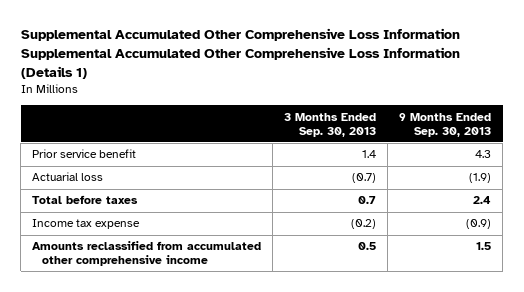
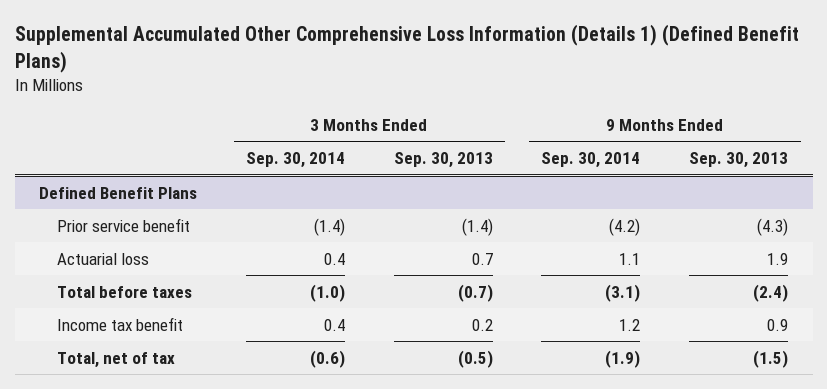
[20,28,460,79] Supplemental Accumulated Other Comprehensive Loss Information Supplemental Accumulated Other Comprehensive Loss Information (Details 1) -> [14,24,799,73] Supplemental Accumulated Other Comprehensive Loss Information (Details 1) (Defined Benefit Plans)
none -> [245,152,345,169] Sep. 30, 2014
none -> [541,152,641,169] Sep. 30, 2014
[32,241,262,267] Amounts reclassified from accumulated other comprehensive income -> none
none -> [38,186,197,199] Defined Benefit Plans
[362,150,377,159] 1.4 -> [461,217,493,236] (1.4)
[475,150,492,159] 4.3 -> [757,217,789,236] (4.3)
[352,173,377,184] (0.7) -> [471,252,493,265] 0.7
[469,173,492,184] (1.9) -> [767,252,789,265] 1.9
[358,196,377,205] 0.7 -> [457,283,493,302] (0.7)
[473,196,492,205] 2.4 -> [753,283,789,302] (2.4)
[32,219,141,230] Income tax expense -> [56,316,183,331] Income tax benefit
[351,219,377,230] (0.2) -> [471,318,493,331] 0.2
[466,219,492,230] (0.9) -> [767,318,789,331] 0.9
none -> [56,351,175,368] Total, net of tax

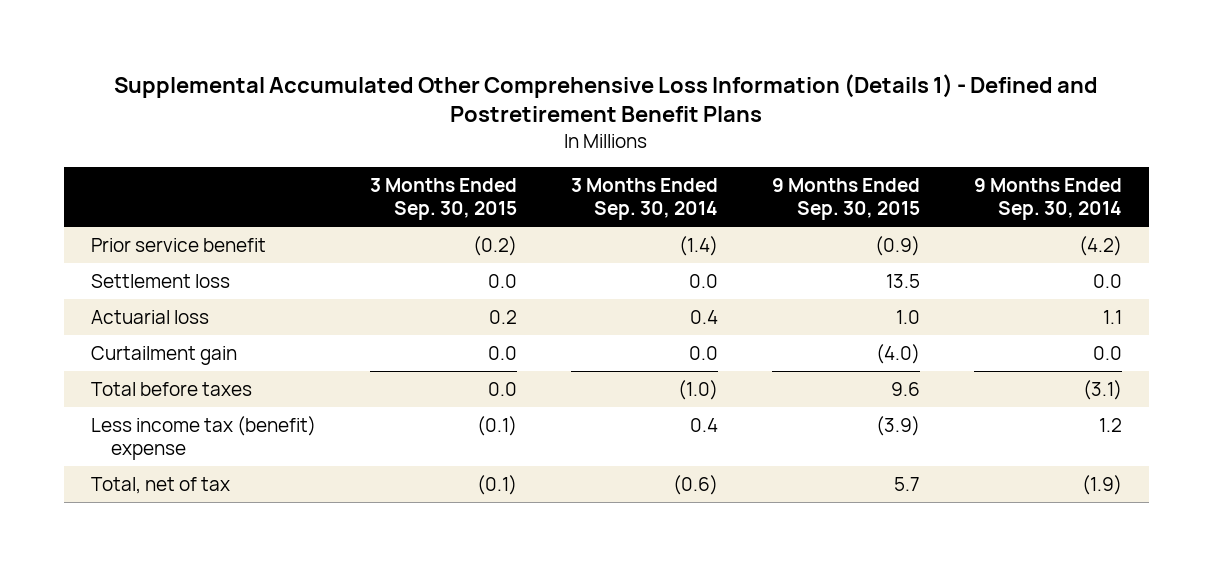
[14,24,799,73] Supplemental Accumulated Other Comprehensive Loss Information (Details 1) (Defined Benefit Plans) -> [114,73,1099,123] Supplemental Accumulated Other Comprehensive Loss Information (Details 1) - Defined and Postretirement Benefit Plans
[393,152,493,169] Sep. 30, 2013 -> none
[689,152,789,169] Sep. 30, 2013 -> none
none -> [369,177,517,221] 3 Months Ended Sep. 30, 2015
none -> [772,177,921,221] 9 Months Ended Sep. 30, 2015
[38,186,197,199] Defined Benefit Plans -> none
none -> [90,274,230,289] Settlement loss
none -> [90,346,237,366] Curtailment gain
[56,316,183,331] Income tax benefit -> [90,416,316,461] Less income tax (benefit) expense

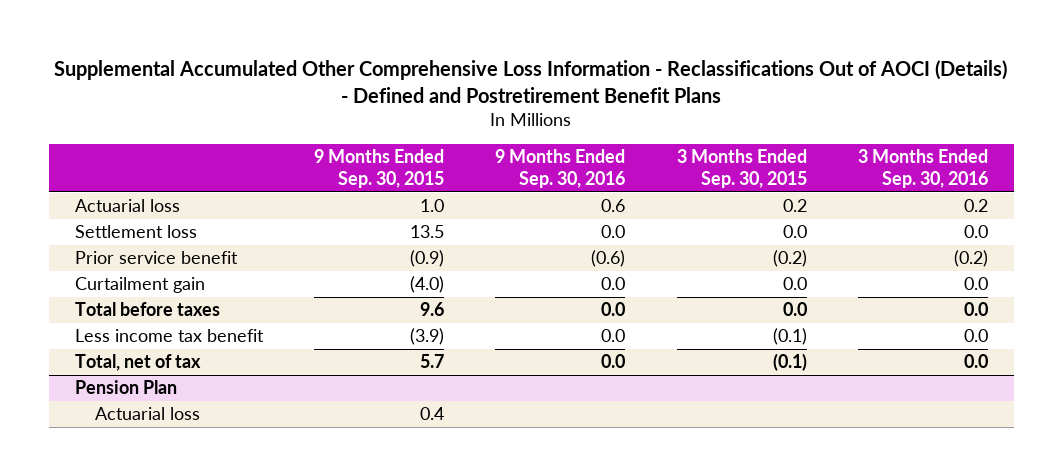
[114,73,1099,123] Supplemental Accumulated Other Comprehensive Loss Information (Details 1) - Defined and Postretirement Benefit Plans -> [54,59,1008,103] Supplemental Accumulated Other Comprehensive Loss Information - Reclassifications Out of AOCI (Details) - Defined and Postretirement Benefit Plans
[570,177,718,221] 3 Months Ended Sep. 30, 2014 -> none
[974,177,1123,221] 9 Months Ended Sep. 30, 2014 -> none
none -> [495,149,626,188] 9 Months Ended Sep. 30, 2016
none -> [858,149,989,188] 3 Months Ended Sep. 30, 2016
[90,274,230,289] Settlement loss -> [74,225,197,239] Settlement loss
[90,238,266,253] Prior service benefit -> [74,251,238,265] Prior service benefit
[90,416,316,461] Less income tax (benefit) expense -> [74,329,264,343] Less income tax benefit
none -> [74,380,177,395] Pension Plan
none -> [94,407,200,421] Actuarial loss

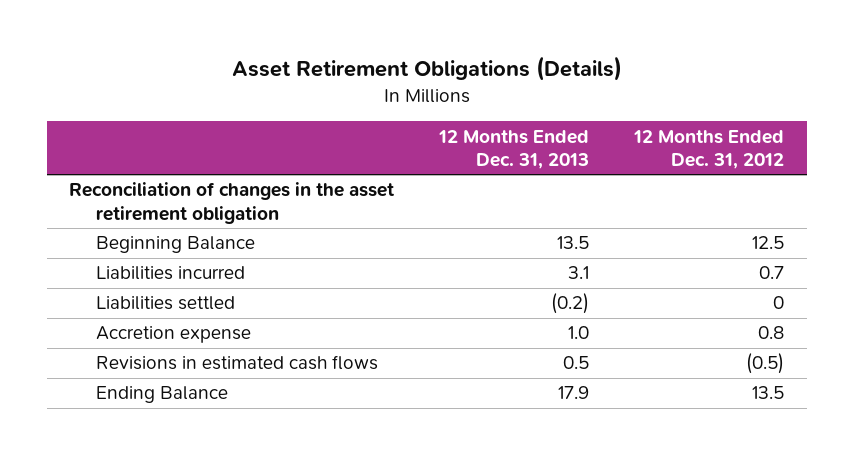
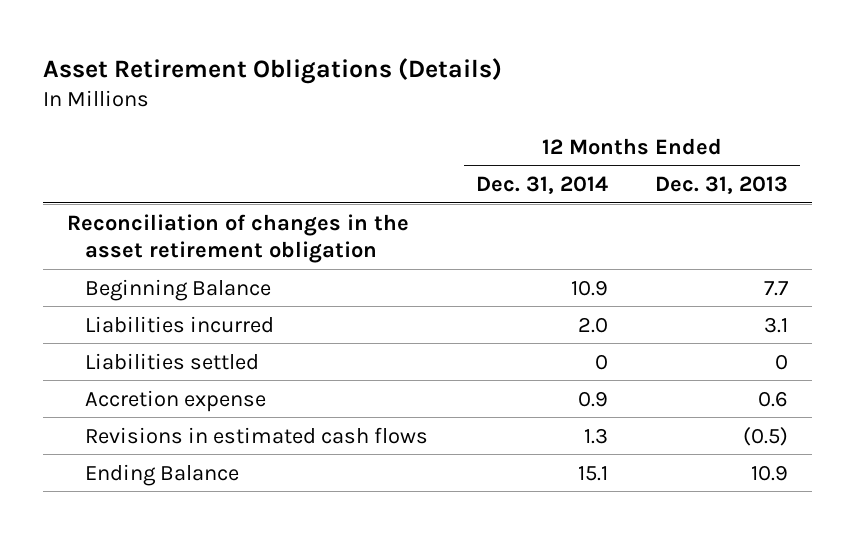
[633,129,785,169] 12 Months Ended Dec. 31, 2012 -> none
none -> [475,176,608,195] Dec. 31, 2014
[557,236,590,250] 13.5 -> [764,280,789,296] 7.7
[551,293,590,315] (0.2) -> [775,353,789,370] 0
[568,326,590,340] 1.0 -> [758,390,789,407] 0.6
[563,356,590,370] 0.5 -> [743,426,789,446] (0.5)
[558,386,590,400] 17.9 -> [751,464,789,481] 10.9

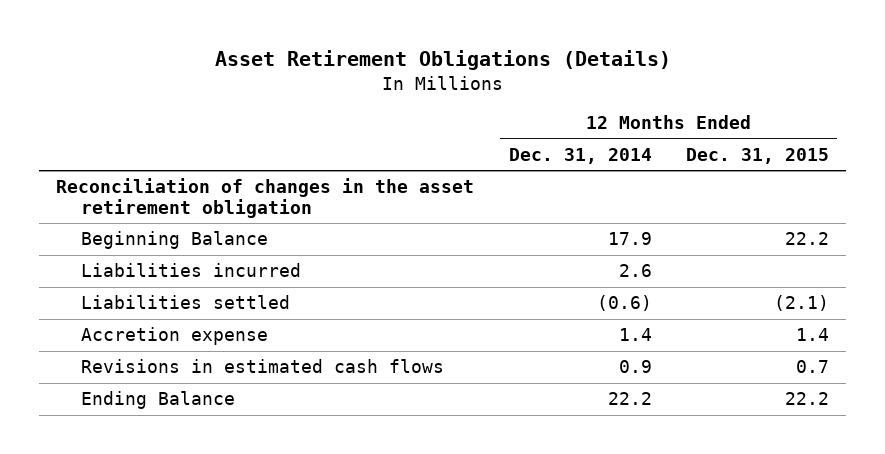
[655,176,789,195] Dec. 31, 2013 -> none
none -> [685,147,829,164] Dec. 31, 2015
[570,279,608,296] 10.9 -> [607,232,652,246] 17.9
[577,316,608,333] 2.0 -> [618,264,652,278] 2.6
[594,353,608,370] 0 -> [596,295,652,312] (0.6)
[577,390,608,407] 0.9 -> [618,328,652,342] 1.4
[583,427,608,444] 1.3 -> [618,360,652,374] 0.9
[577,465,608,481] 15.1 -> [607,392,652,406] 22.2

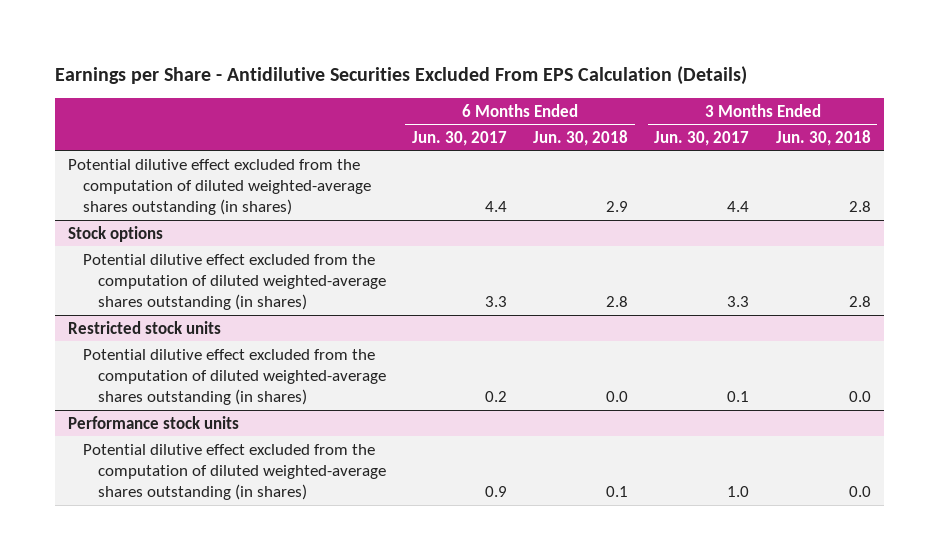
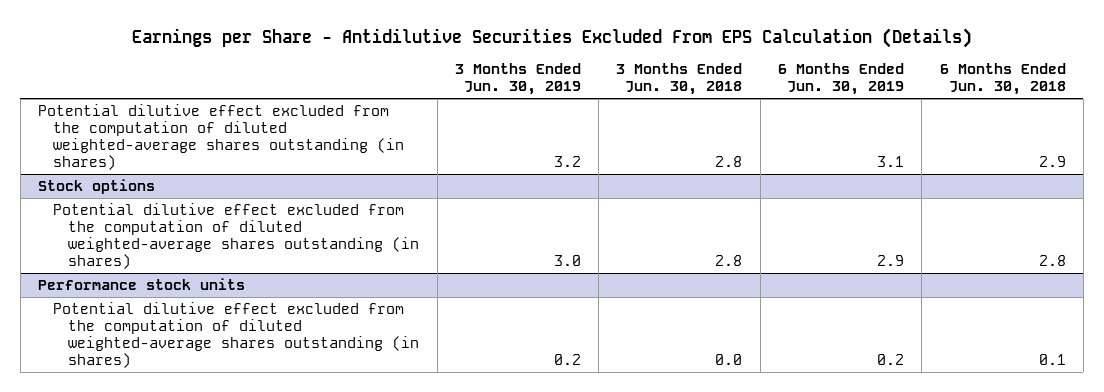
[411,130,507,146] Jun. 30, 2017 -> none
[654,130,750,146] Jun. 30, 2017 -> none
none -> [454,63,581,96] 3 Months Ended Jun. 30, 2019
none -> [778,63,905,96] 6 Months Ended Jun. 30, 2019
[67,320,221,334] Restricted stock units -> none
[82,348,386,406] Potential dilutive effect excluded from the computation of diluted weighted-average shares outstanding (in shares) -> none

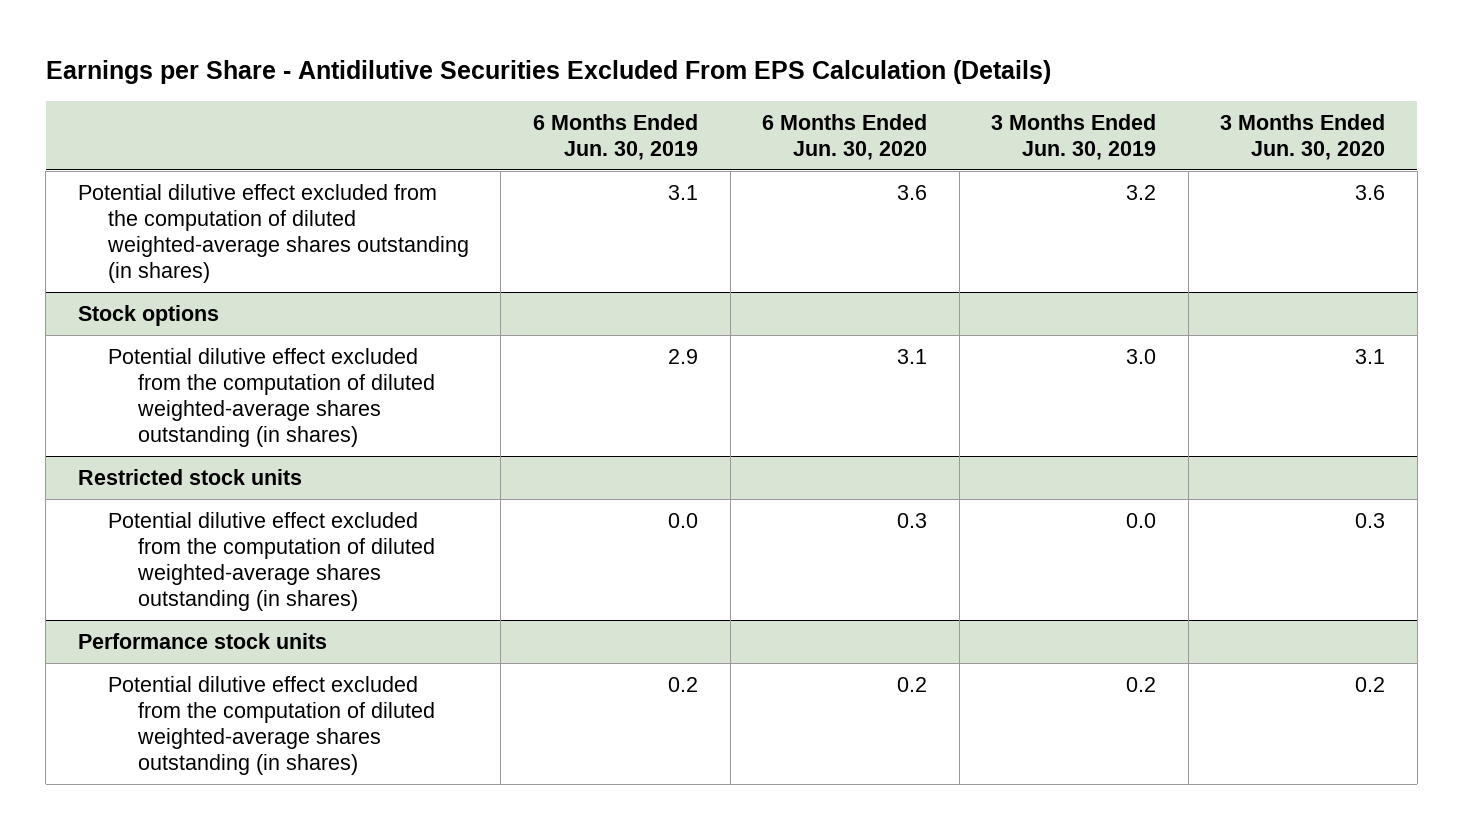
[616,63,743,96] 3 Months Ended Jun. 30, 2018 -> none
[939,63,1066,96] 6 Months Ended Jun. 30, 2018 -> none
none -> [762,113,928,160] 6 Months Ended Jun. 30, 2020
none -> [1220,113,1386,160] 3 Months Ended Jun. 30, 2020
none -> [77,469,302,486] Restricted stock units
none -> [107,512,436,612] Potential dilutive effect excluded from the computation of diluted weighted-average shares outstanding (in shares)

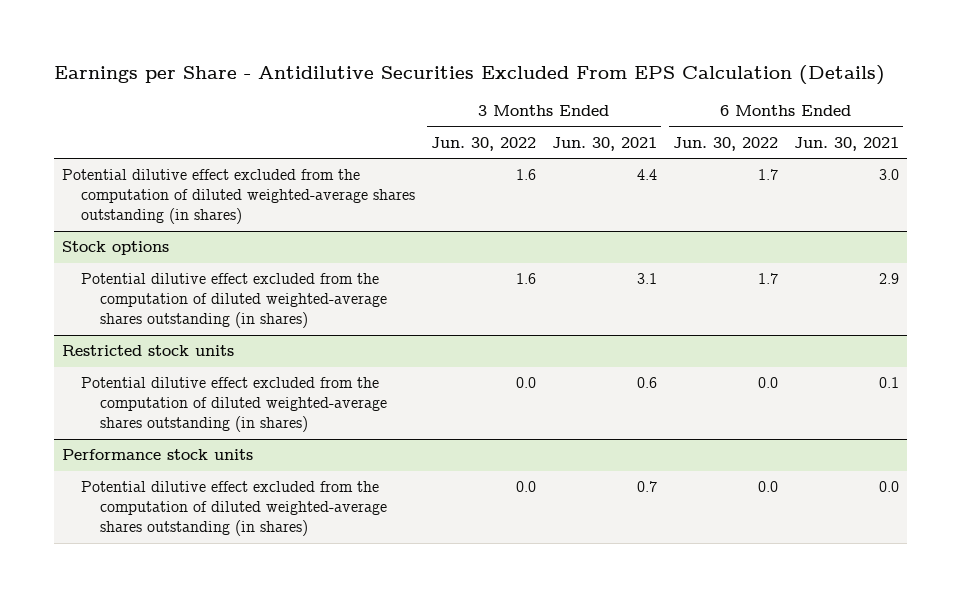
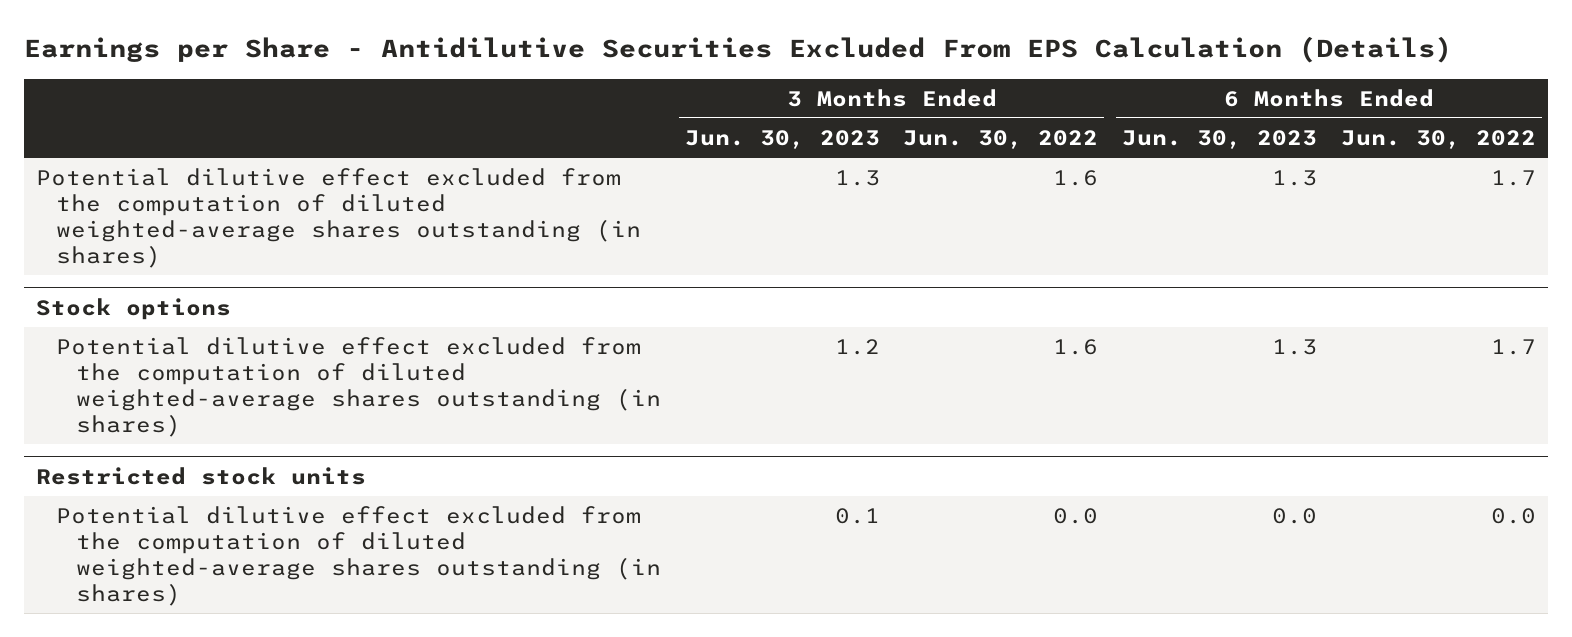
[552,136,658,151] Jun. 30, 2021 -> none
[793,136,899,151] Jun. 30, 2021 -> none
none -> [684,130,880,150] Jun. 30, 2023
none -> [1122,130,1318,150] Jun. 30, 2023
[62,449,254,461] Performance stock units -> none
[81,481,388,537] Potential dilutive effect excluded from the computation of diluted weighted-average shares outstanding (in shares) -> none

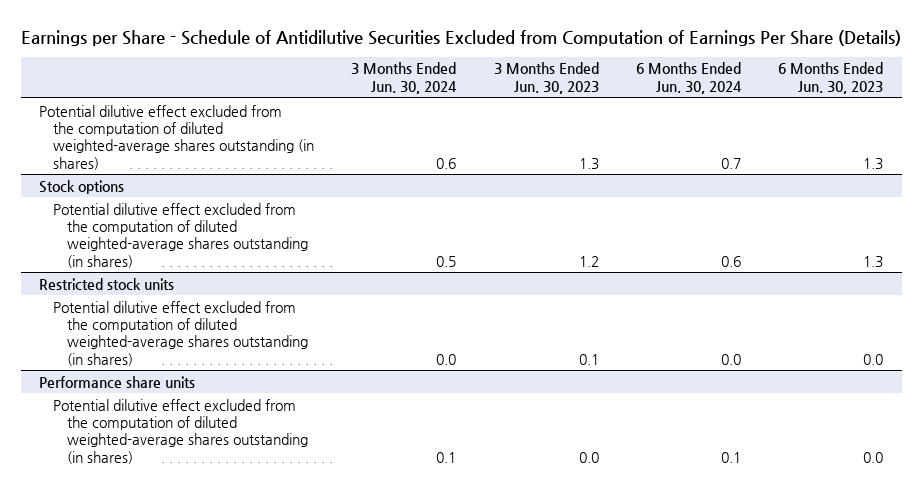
[24,36,1453,64] Earnings per Share - Antidilutive Securities Excluded From EPS Calculation (Details) -> [21,29,902,46] Earnings per Share - Schedule of Antidilutive Securities Excluded from Computation of Earnings Per Share (Details)
[903,130,1099,150] Jun. 30, 2022 -> none
[1340,130,1536,150] Jun. 30, 2022 -> none
none -> [351,62,458,94] 3 Months Ended Jun. 30, 2024
none -> [635,62,742,94] 6 Months Ended Jun. 30, 2024
none -> [39,375,196,388] Performance share units
none -> [53,398,308,464] Potential dilutive effect excluded from the computation of diluted weighted-average shares outstanding (in shares)

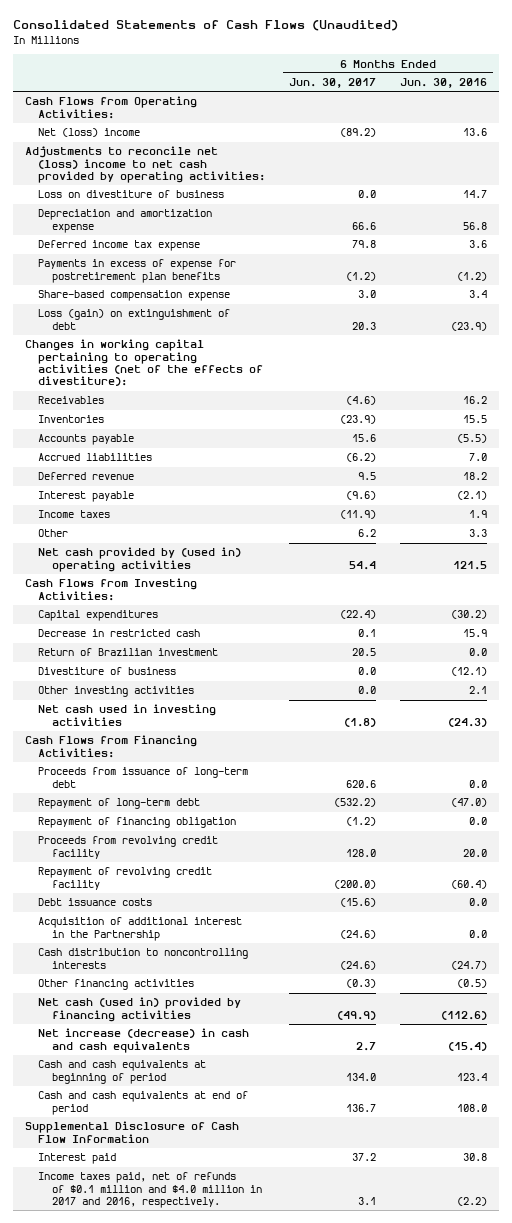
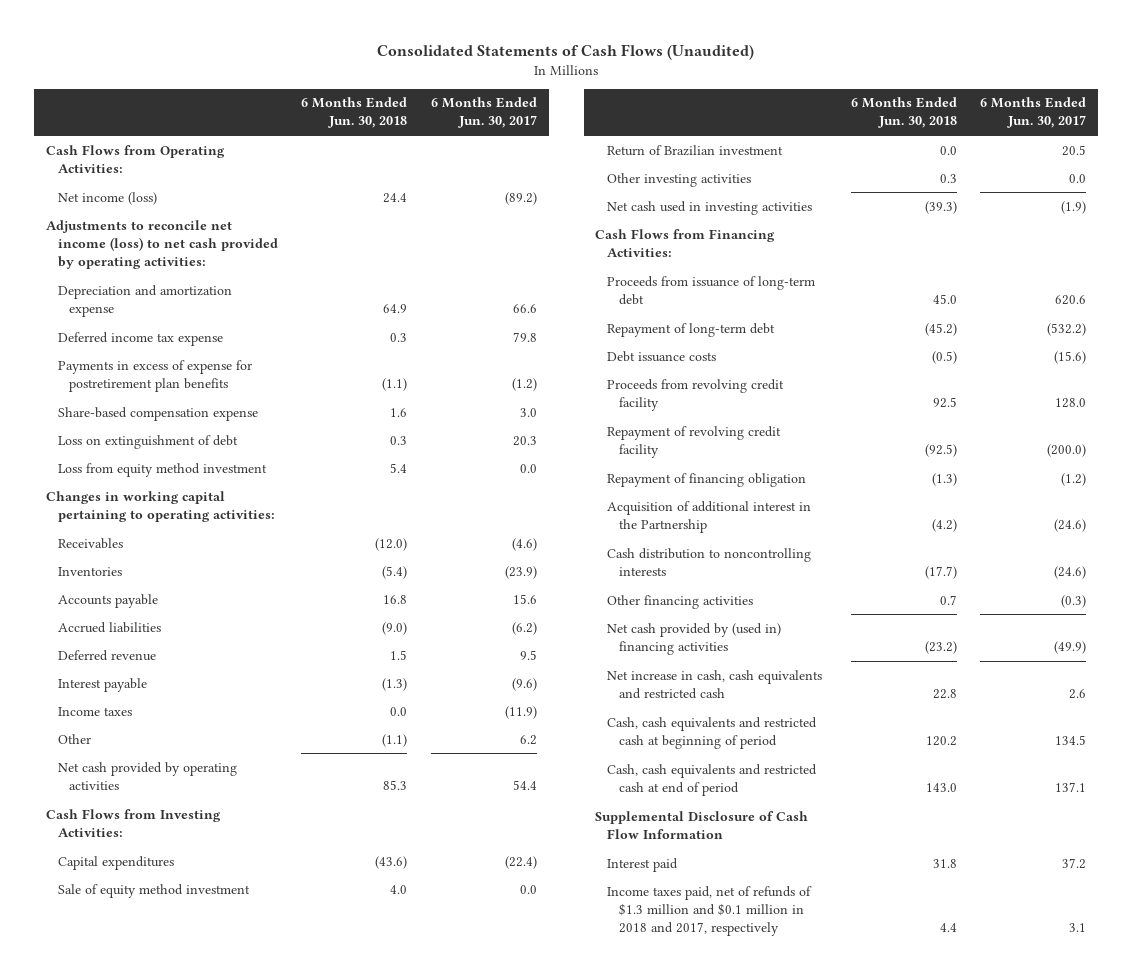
[400,78,488,89] Jun. 30, 2016 -> none
none -> [301,97,408,129] 6 Months Ended Jun. 30, 2018
[38,190,225,199] Loss on divestiture of business -> none
[38,128,141,138] Net (loss) income -> [57,191,157,205] Net income (loss)
[24,146,266,183] Adjustments to reconcile net (loss) income to net cash provided by operating activities: -> [46,219,278,269] Adjustments to reconcile net income (loss) to net cash provided by operating activities:
[38,309,231,330] Loss (gain) on extinguishment of debt -> [57,434,238,449] Loss on extinguishment of debt
none -> [57,462,267,477] Loss from equity method investment
[24,339,264,387] Changes in working capital pertaining to operating activities (net of the effects of divestiture): -> [46,490,275,522] Changes in working capital pertaining to operating activities:
[38,547,242,572] Net cash provided by (used in) operating activities -> [57,761,237,790] Net cash provided by operating activities
[38,629,201,638] Decrease in restricted cash -> none
none -> [57,883,250,898] Sale of equity method investment
[38,667,177,676] Divestiture of business -> none
[344,717,377,727] (1.8) -> [1061,200,1087,214] (1.9)
[38,898,153,907] Debt issuance costs -> [607,350,717,362] Debt issuance costs
[38,817,237,829] Repayment of financing obligation -> [607,472,807,487] Repayment of financing obligation
[38,997,242,1022] Net cash (used in) provided by financing activities -> [607,622,782,655] Net cash provided by (used in) financing activities
[38,1028,250,1053] Net increase (decrease) in cash and cash equivalents -> [607,669,823,699] Net increase in cash, cash equivalents and restricted cash
[356,1041,377,1051] 2.7 -> [1069,688,1087,699] 2.6
[38,1060,207,1084] Cash and cash equivalents at beginning of period -> [607,716,818,749] Cash, cash equivalents and restricted cash at beginning of period
[346,1072,377,1081] 134.0 -> [1055,734,1087,745] 134.5
[38,1091,249,1115] Cash and cash equivalents at end of period -> [607,763,818,796] Cash, cash equivalents and restricted cash at end of period
[346,1103,377,1112] 136.7 -> [1055,781,1087,792] 137.1
[38,1172,262,1208] Income taxes paid, net of refunds of $0.1 million and $4.0 million in 2017 and 2016, respectively. -> [607,885,813,936] Income taxes paid, net of refunds of $1.3 million and $0.1 million in 2018 and 2017, respectively

